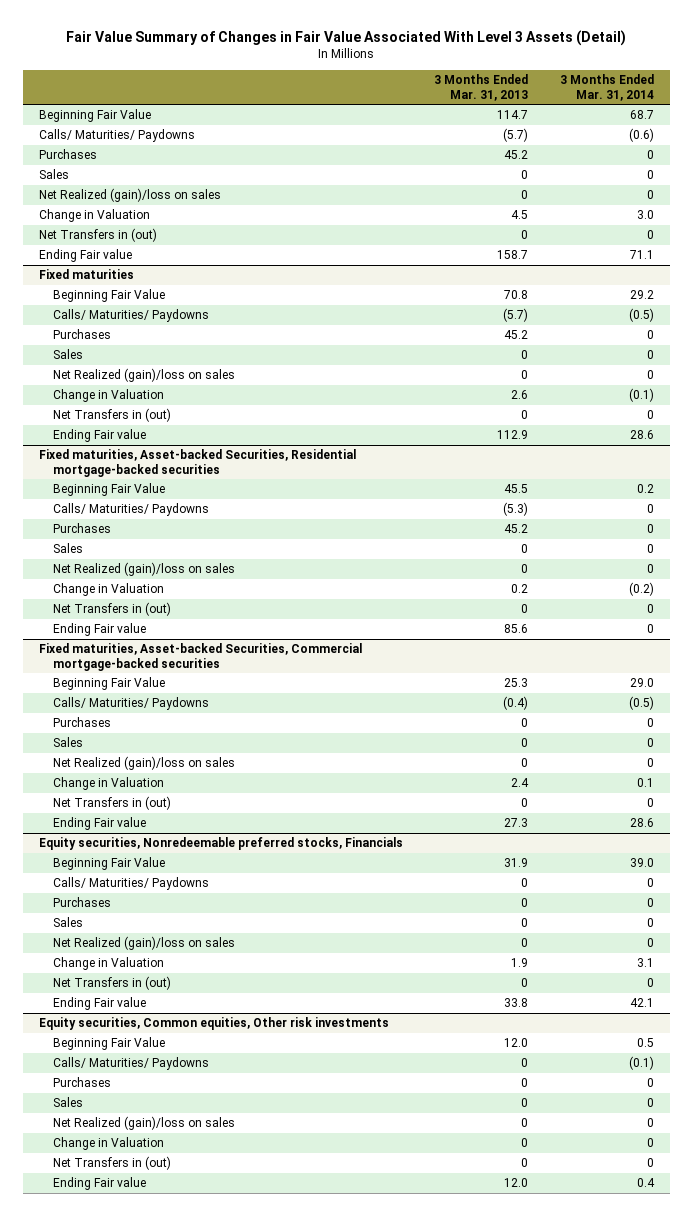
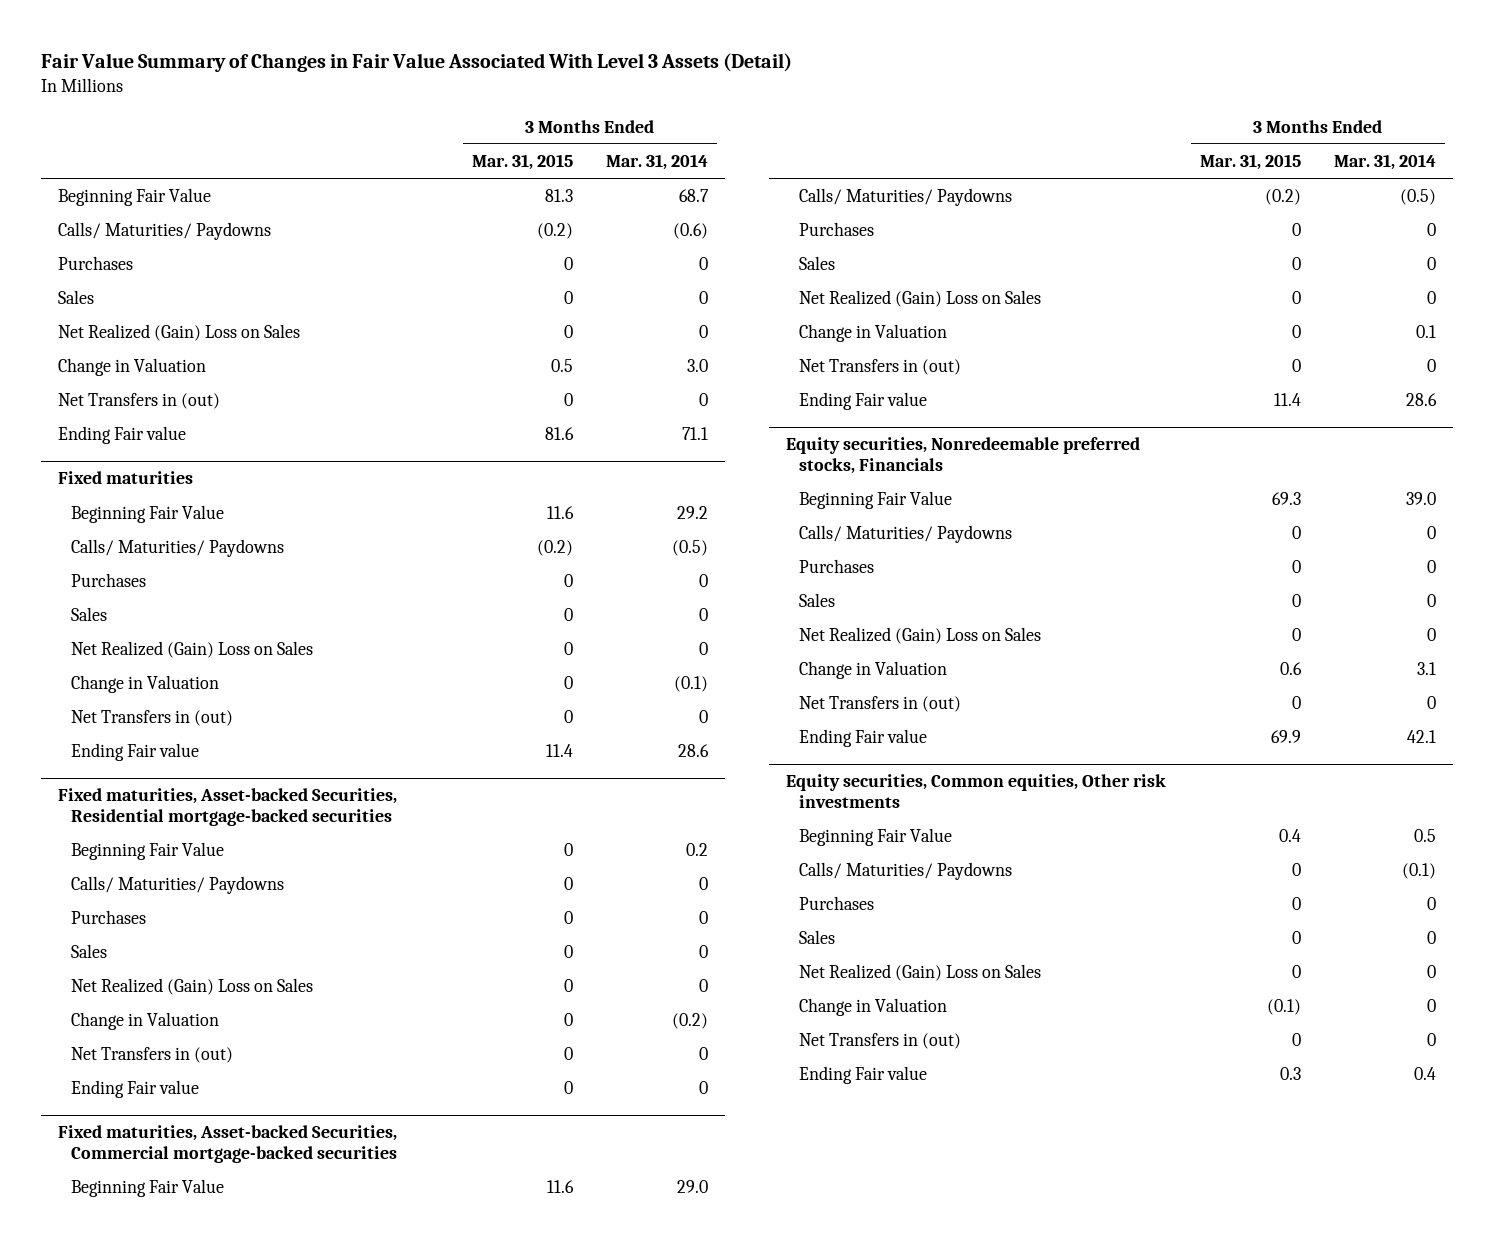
[434,74,529,102] 3 Months Ended Mar. 31, 2013 -> none
none -> [471,154,573,171] Mar. 31, 2015
[38,188,221,203] Net Realized (gain)/loss on sales -> [57,324,300,342] Net Realized (Gain) Loss on Sales
[52,368,235,383] Net Realized (gain)/loss on sales -> [70,641,313,659] Net Realized (Gain) Loss on Sales
[52,562,235,577] Net Realized (gain)/loss on sales -> [70,978,313,996] Net Realized (Gain) Loss on Sales
[52,756,235,771] Net Realized (gain)/loss on sales -> [798,290,1041,308] Net Realized (Gain) Loss on Sales
[52,936,235,951] Net Realized (gain)/loss on sales -> [798,627,1041,645] Net Realized (Gain) Loss on Sales
[52,1116,235,1131] Net Realized (gain)/loss on sales -> [798,964,1041,982] Net Realized (Gain) Loss on Sales

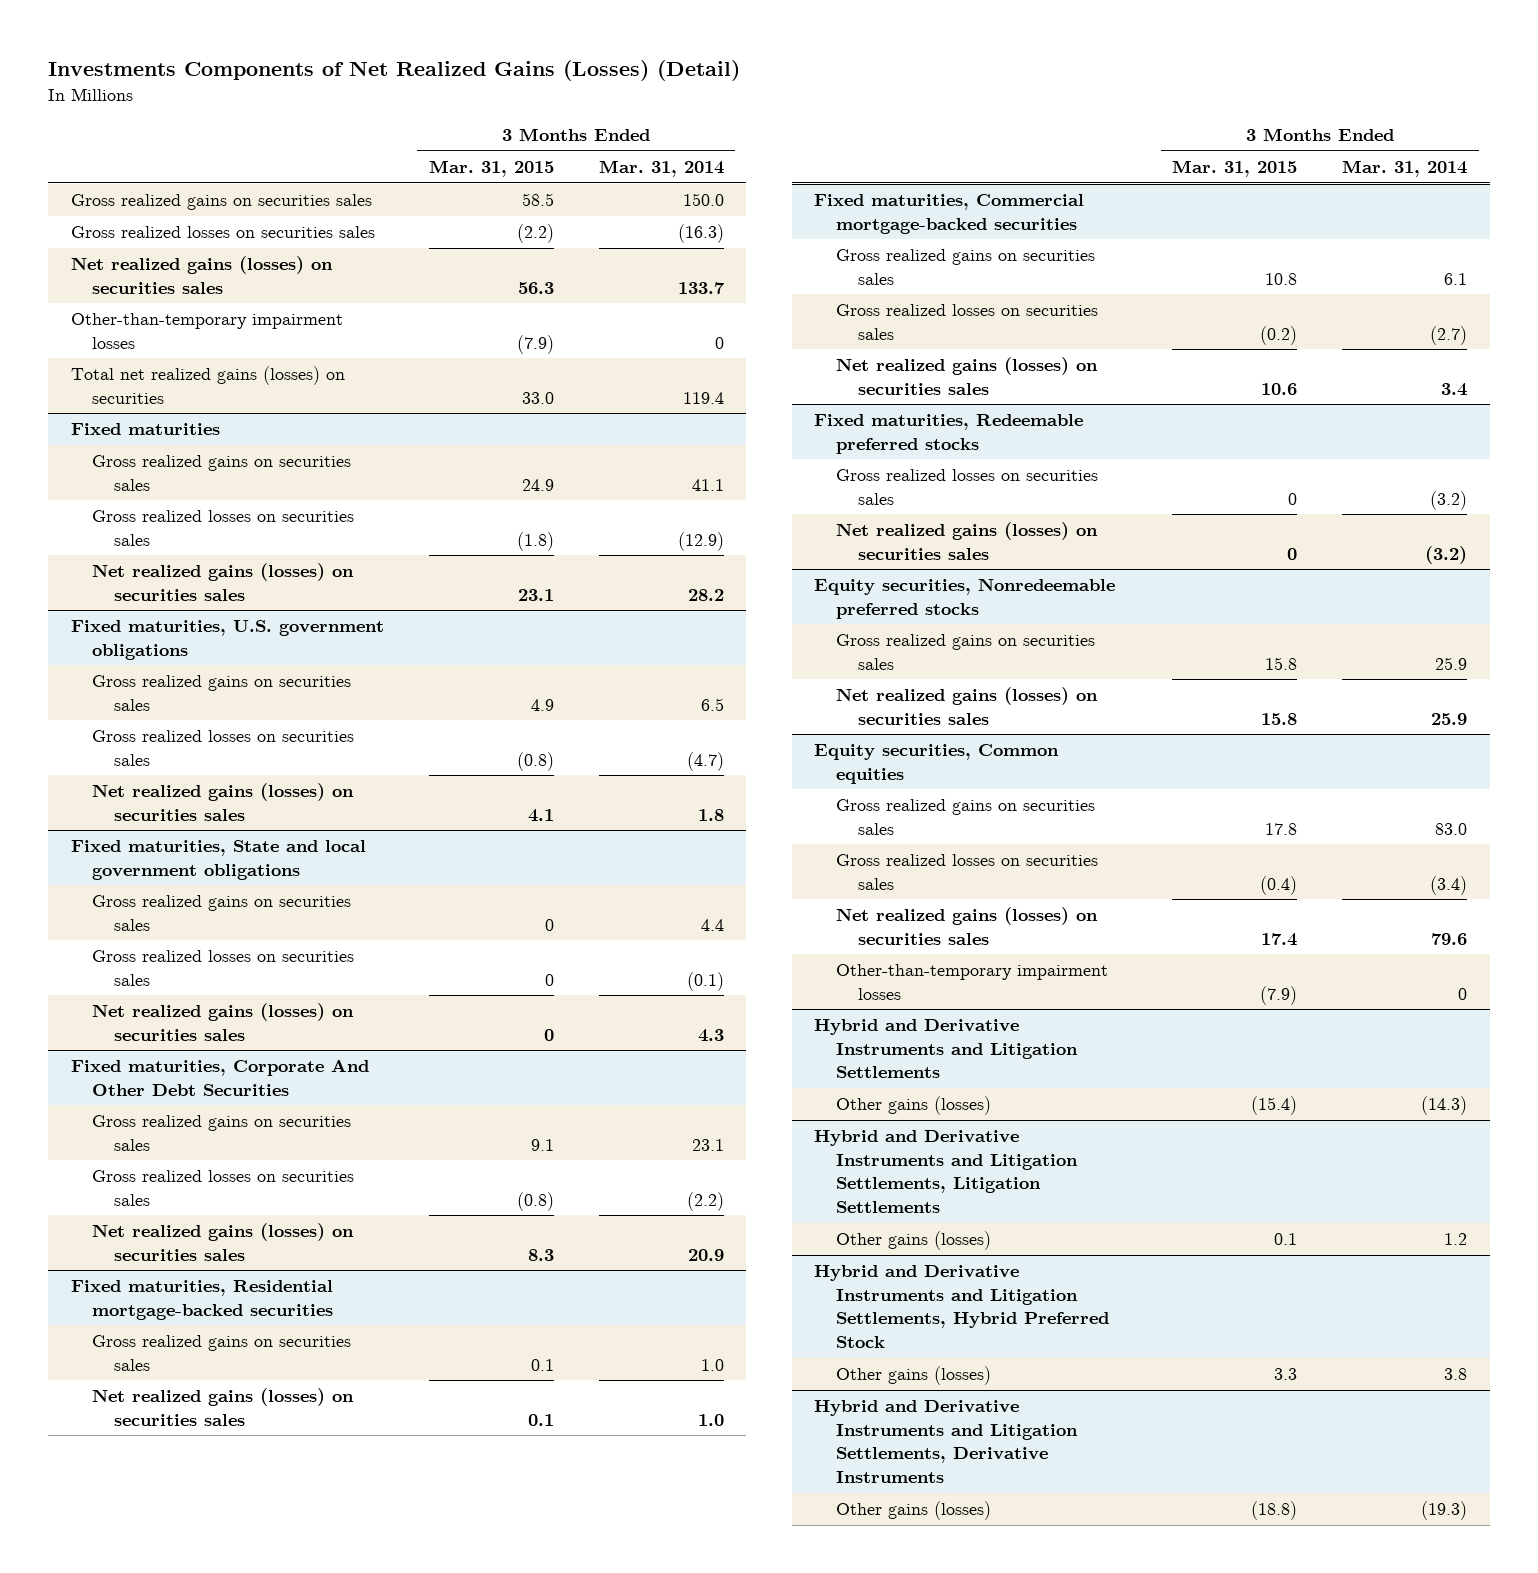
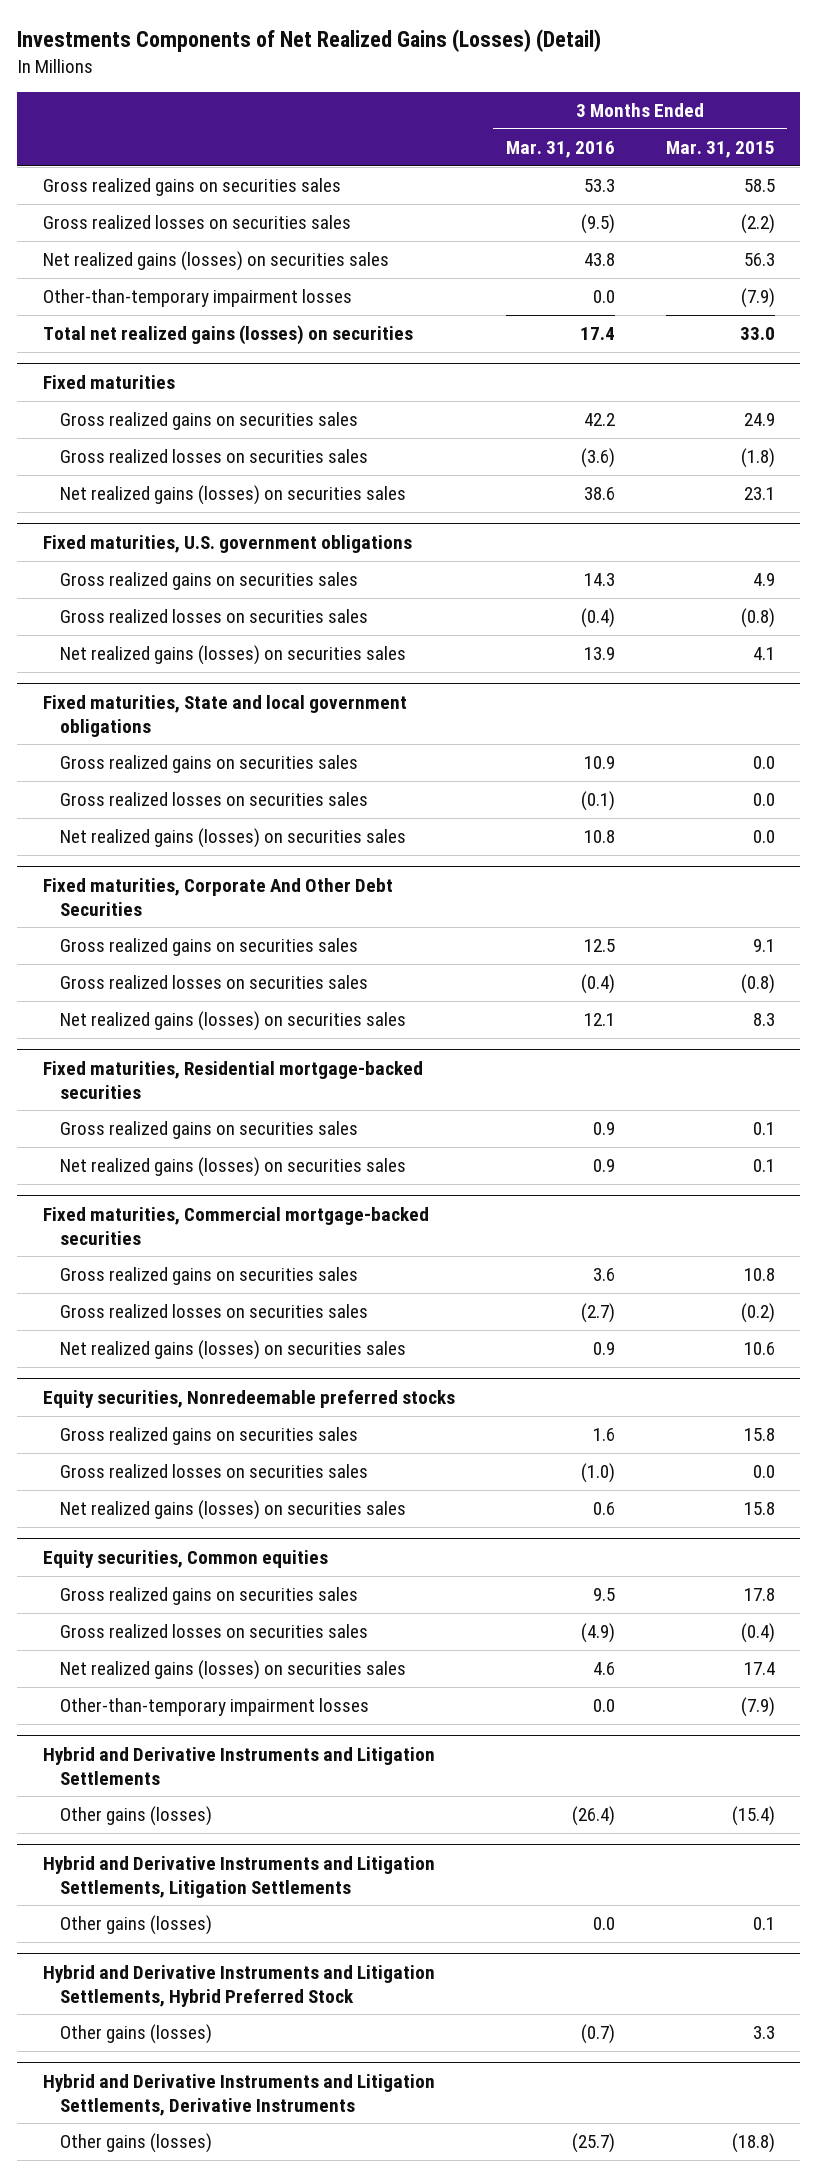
[598,160,724,178] Mar. 31, 2014 -> none
none -> [505,140,615,158] Mar. 31, 2016
[544,918,554,931] 0 -> [752,756,775,770] 0.0
[544,973,554,986] 0 -> [752,793,775,807] 0.0
[543,1028,554,1041] 0 -> [752,830,775,844] 0.0
[814,414,1084,454] Fixed maturities, Redeemable preferred stocks -> none
[836,469,1099,505] Gross realized losses on securities sales -> none
[836,522,1099,560] Net realized gains (losses) on securities sales -> none
none -> [59,1464,368,1479] Gross realized losses on securities sales

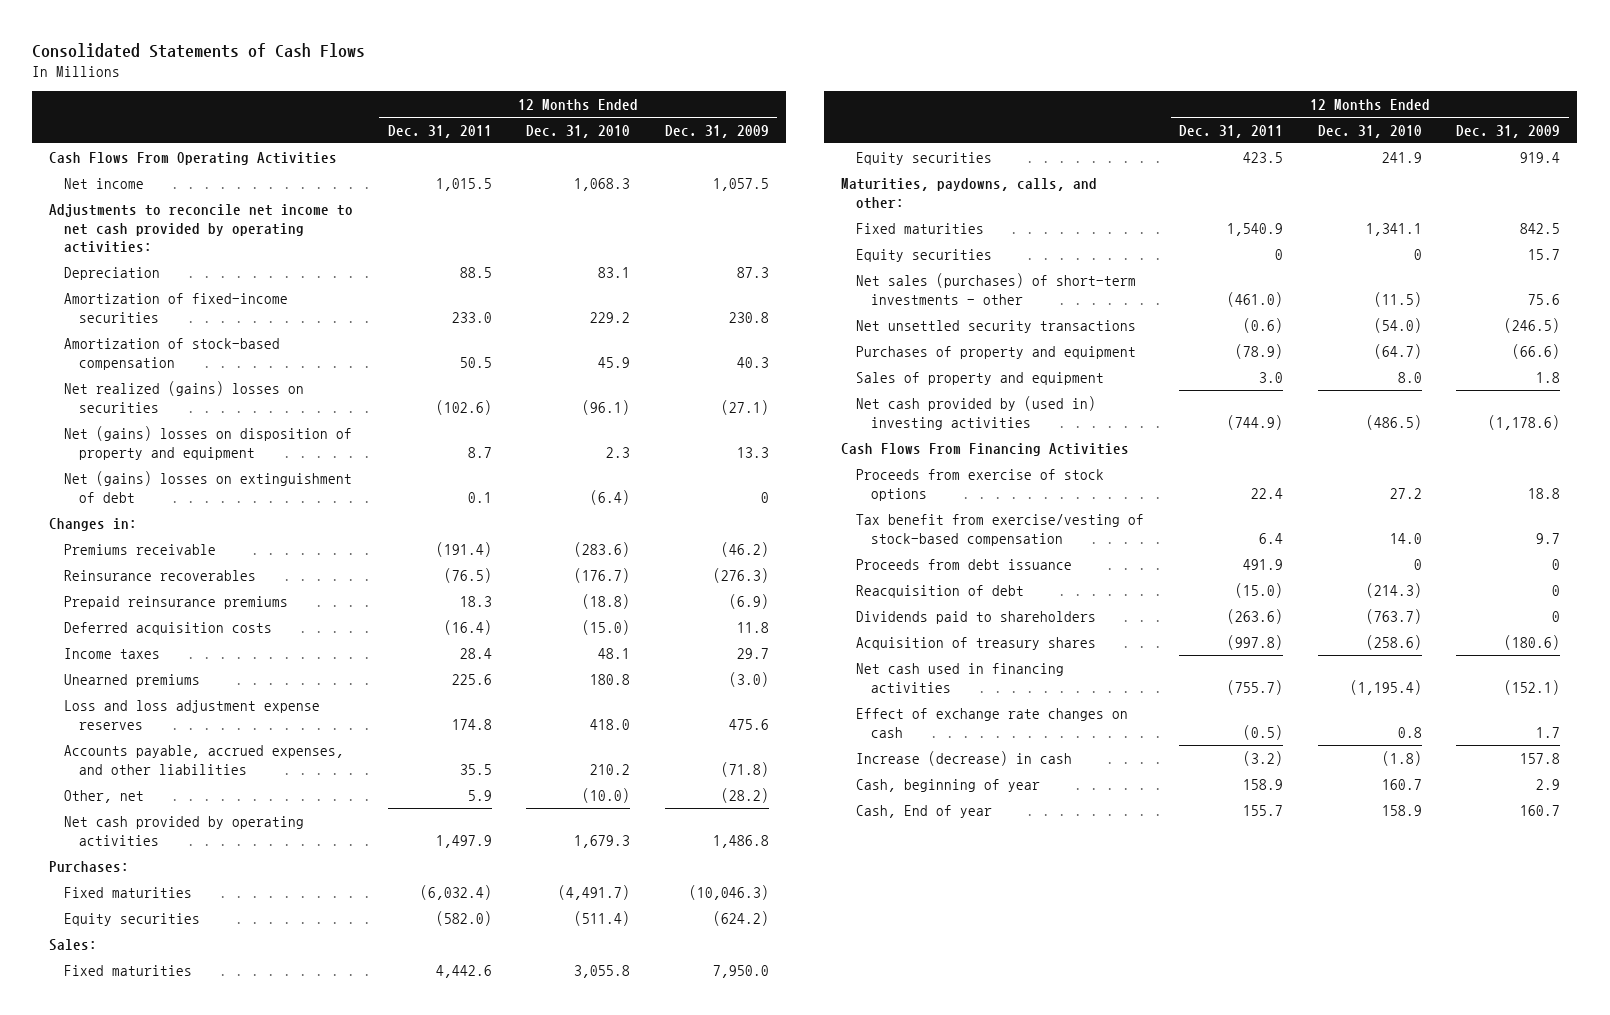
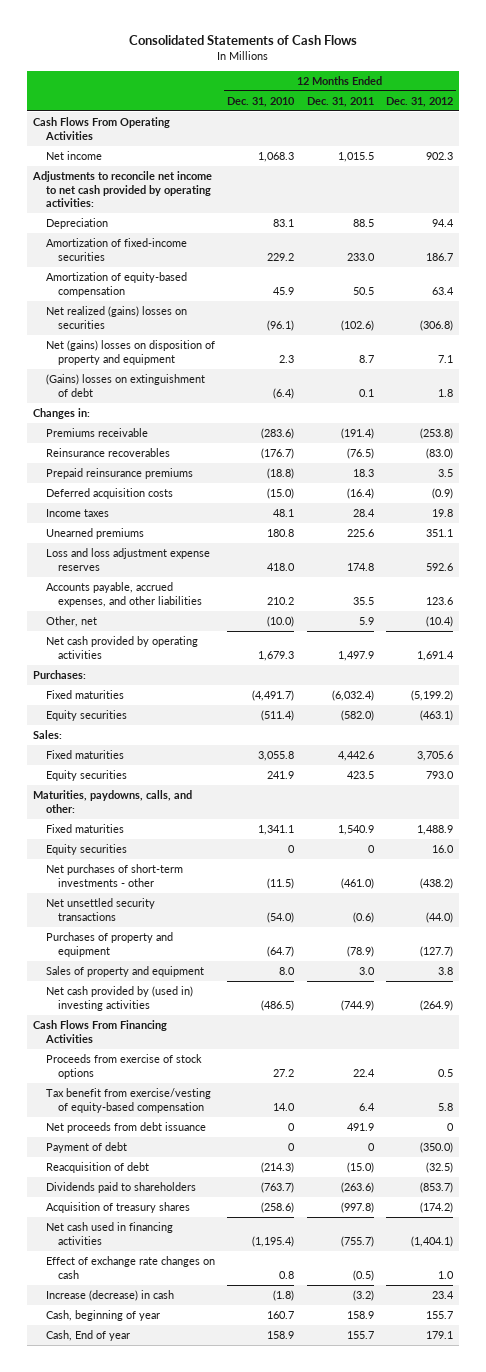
[664,124,769,138] Dec. 31, 2009 -> none
none -> [386,96,454,107] Dec. 31, 2012
[64,337,281,370] Amortization of stock-based compensation -> [45,271,187,297] Amortization of equity-based compensation
[64,470,353,503] Net (gains) losses on extinguishment of debt -> [45,373,205,397] (Gains) losses on extinguishment of debt
[855,272,1136,305] Net sales (purchases) of short-term investments - other -> [45,863,183,887] Net purchases of short-term investments - other
[855,513,1144,546] Tax benefit from exercise/vesting of stock-based compensation -> [45,1087,211,1113] Tax benefit from exercise/vesting of equity-based compensation
[855,558,1072,570] Proceeds from debt issuance -> [45,1121,206,1133] Net proceeds from debt issuance
none -> [45,1141,127,1153] Payment of debt

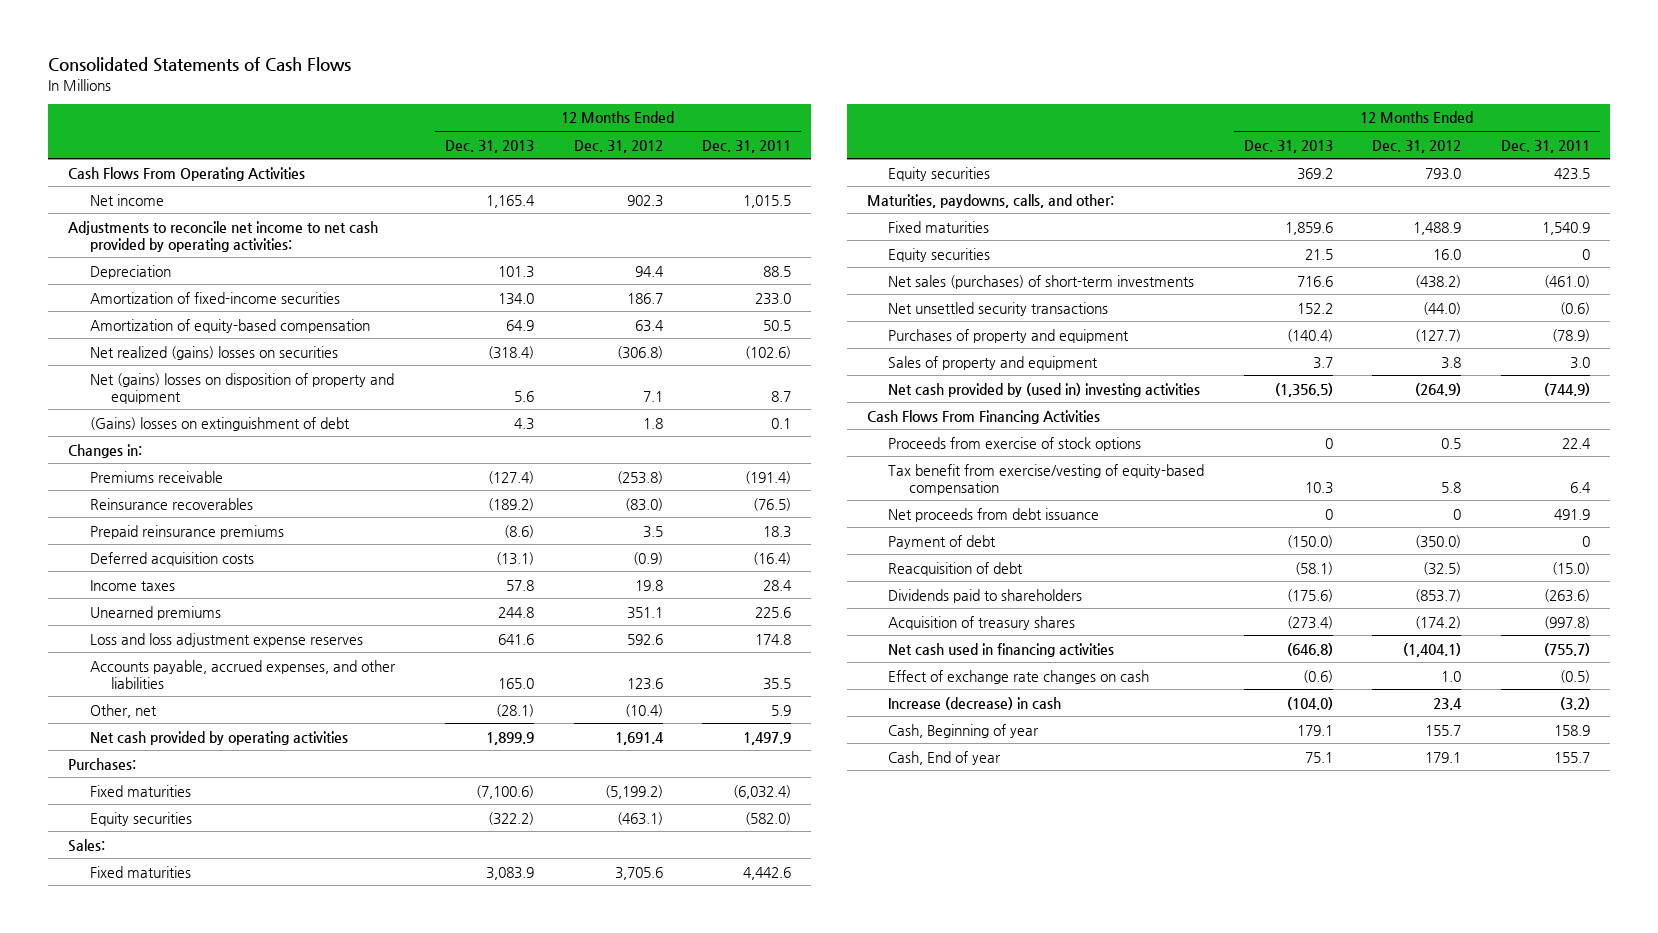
[227,96,296,107] Dec. 31, 2010 -> none
none -> [445,139,535,153] Dec. 31, 2013
[45,863,183,887] Net purchases of short-term investments - other -> [887,274,1194,289] Net sales (purchases) of short-term investments
[45,1309,160,1321] Cash, beginning of year -> [887,723,1039,738] Cash, Beginning of year

